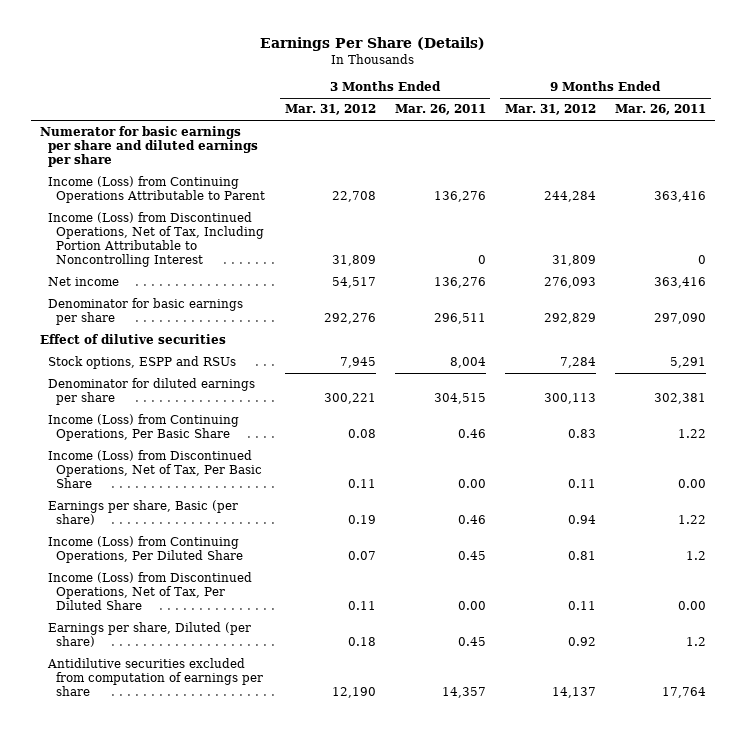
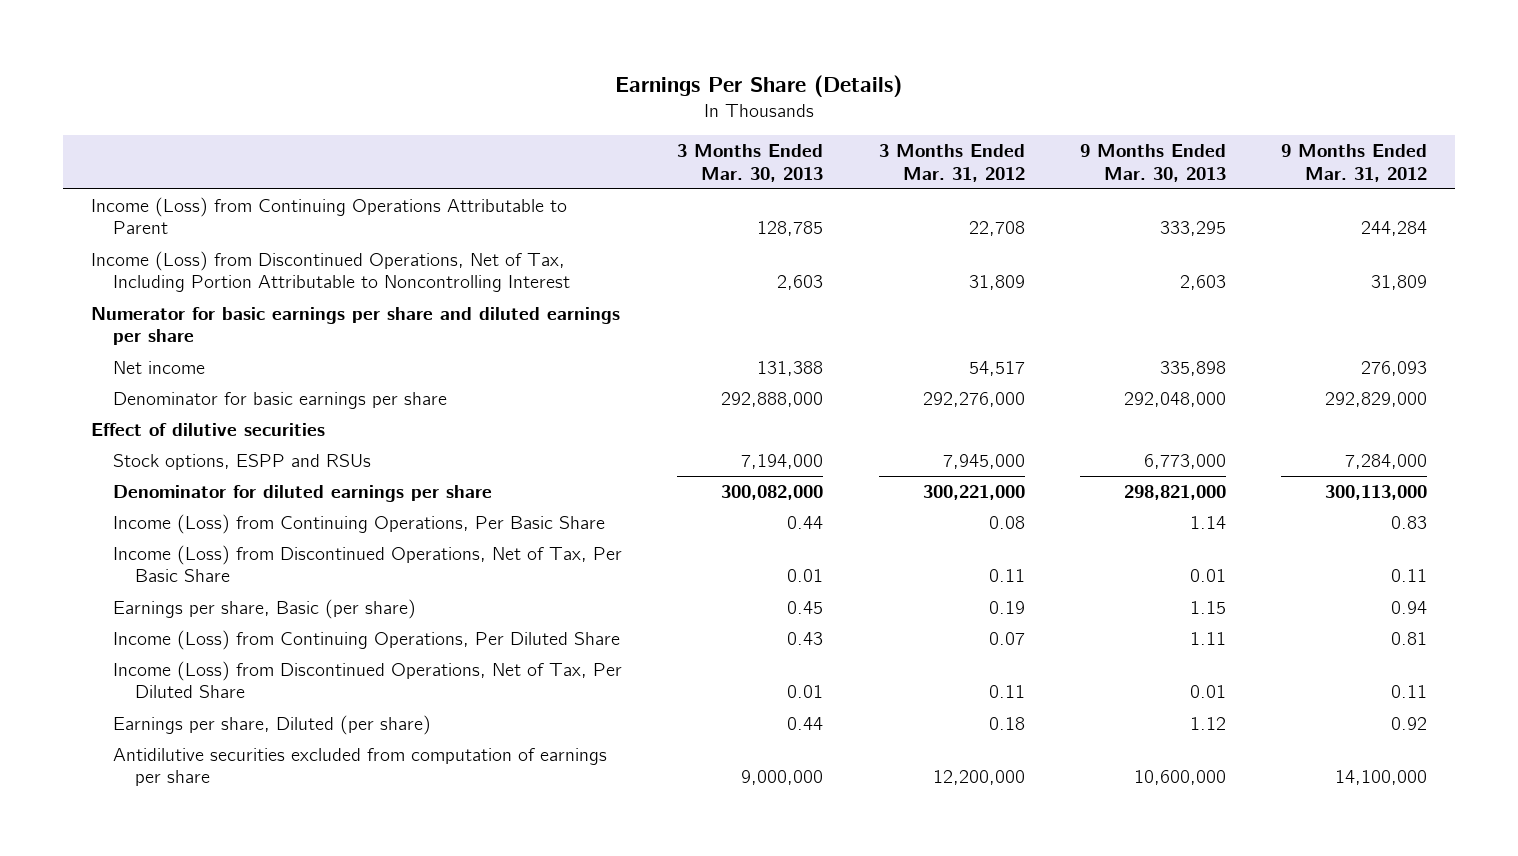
[394,104,486,116] Mar. 26, 2011 -> none
[614,104,706,116] Mar. 26, 2011 -> none
none -> [677,144,824,182] 3 Months Ended Mar. 30, 2013
none -> [1079,144,1226,182] 9 Months Ended Mar. 30, 2013
[40,126,259,168] Numerator for basic earnings per share and diluted earnings per share -> [90,306,620,346] Numerator for basic earnings per share and diluted earnings per share
[323,313,376,325] 292,276 -> [922,391,1025,407] 292,276,000
[543,313,596,325] 292,829 -> [1324,391,1427,407] 292,829,000
[339,357,376,369] 7,945 -> [942,453,1025,469] 7,945,000
[559,357,596,369] 7,284 -> [1344,453,1427,469] 7,284,000
[323,393,376,405] 300,221 -> [922,484,1025,500] 300,221,000
[543,393,596,405] 300,113 -> [1324,484,1427,500] 300,113,000
[331,687,376,699] 12,190 -> [932,770,1025,786] 12,200,000
[551,687,596,699] 14,137 -> [1334,770,1427,786] 14,100,000

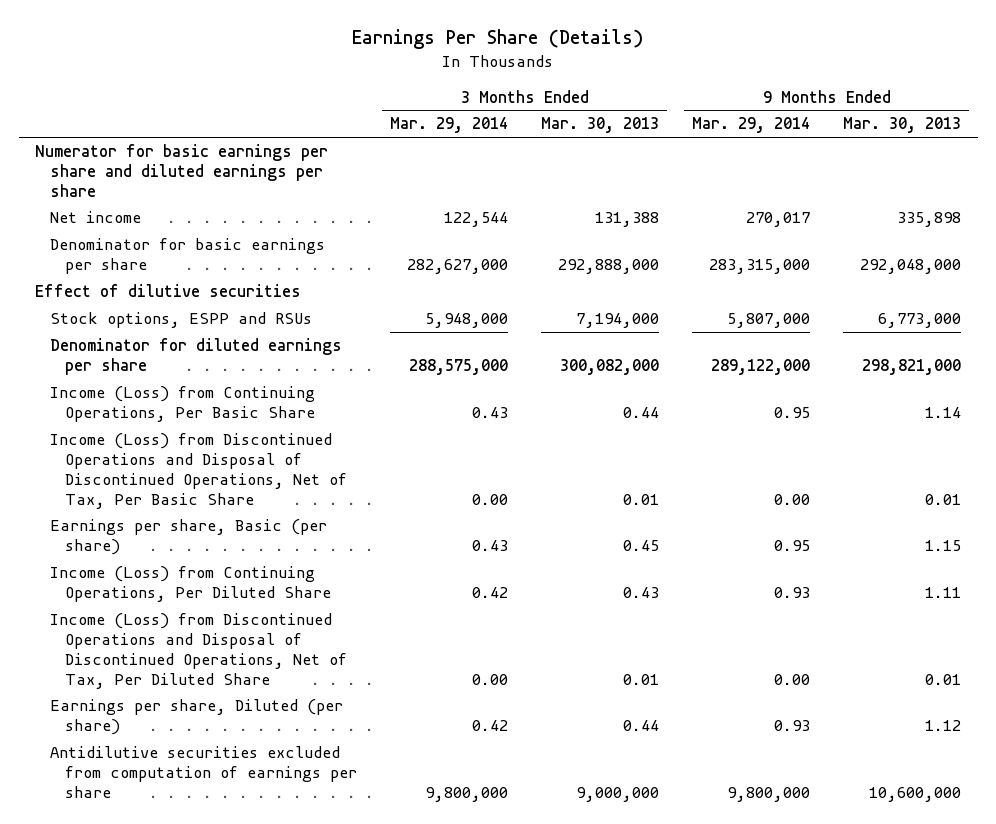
[878,144,1025,182] 3 Months Ended Mar. 31, 2012 -> none
[1280,144,1427,182] 9 Months Ended Mar. 31, 2012 -> none
none -> [390,117,509,134] Mar. 29, 2014
none -> [692,117,811,134] Mar. 29, 2014
[90,196,567,235] Income (Loss) from Continuing Operations Attributable to Parent -> none
[90,250,571,293] Income (Loss) from Discontinued Operations, Net of Tax, Including Portion Attributable to Noncontrolling Interest -> none
[113,544,623,583] Income (Loss) from Discontinued Operations, Net of Tax, Per Basic Share -> [50,433,348,509] Income (Loss) from Discontinued Operations and Disposal of Discontinued Operations, Net of Tax, Per Basic Share
[113,660,623,699] Income (Loss) from Discontinued Operations, Net of Tax, Per Diluted Share -> [50,613,348,689] Income (Loss) from Discontinued Operations and Disposal of Discontinued Operations, Net of Tax, Per Diluted Share

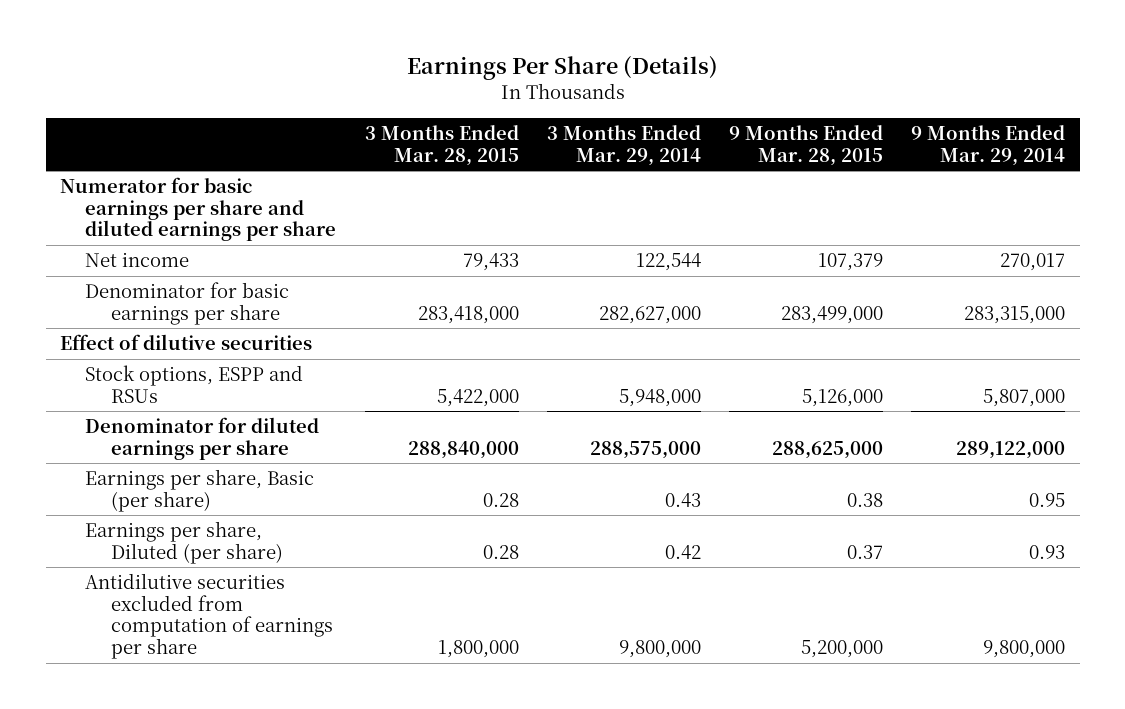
[541,117,660,134] Mar. 30, 2013 -> none
[843,117,962,134] Mar. 30, 2013 -> none
none -> [364,125,519,166] 3 Months Ended Mar. 28, 2015
none -> [729,125,884,166] 9 Months Ended Mar. 28, 2015
[50,386,316,423] Income (Loss) from Continuing Operations, Per Basic Share -> none
[50,433,348,509] Income (Loss) from Discontinued Operations and Disposal of Discontinued Operations, Net of Tax, Per Basic Share -> none
[50,566,332,603] Income (Loss) from Continuing Operations, Per Diluted Share -> none
[50,613,348,689] Income (Loss) from Discontinued Operations and Disposal of Discontinued Operations, Net of Tax, Per Diluted Share -> none

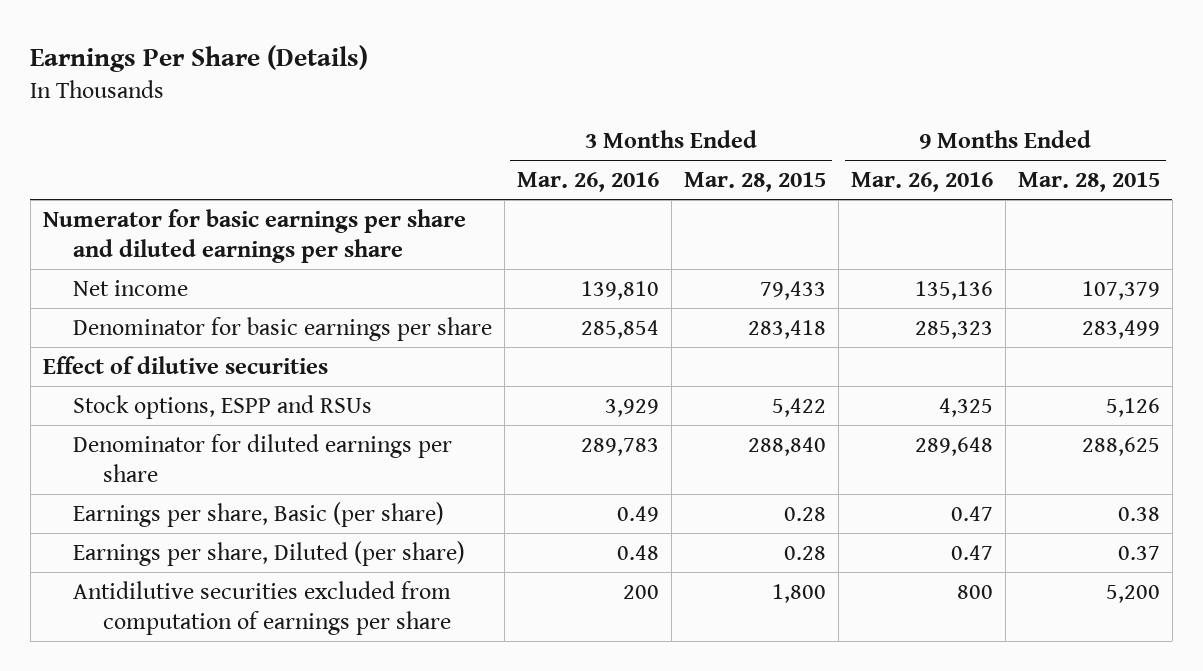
[546,125,701,166] 3 Months Ended Mar. 29, 2014 -> none
[911,125,1066,166] 9 Months Ended Mar. 29, 2014 -> none
none -> [516,172,659,193] Mar. 26, 2016
none -> [850,172,993,193] Mar. 26, 2016
[417,305,519,324] 283,418,000 -> [747,319,826,339] 283,418
[781,305,884,324] 283,499,000 -> [1081,319,1160,339] 283,499
[436,388,519,407] 5,422,000 -> [771,397,826,417] 5,422
[802,388,884,407] 5,126,000 -> [1105,397,1160,417] 5,126
[407,440,519,459] 288,840,000 -> [747,436,826,456] 288,840
[772,440,884,459] 288,625,000 -> [1081,436,1160,456] 288,625
[437,640,519,659] 1,800,000 -> [771,583,826,603] 1,800
[801,640,884,659] 5,200,000 -> [1105,584,1160,603] 5,200

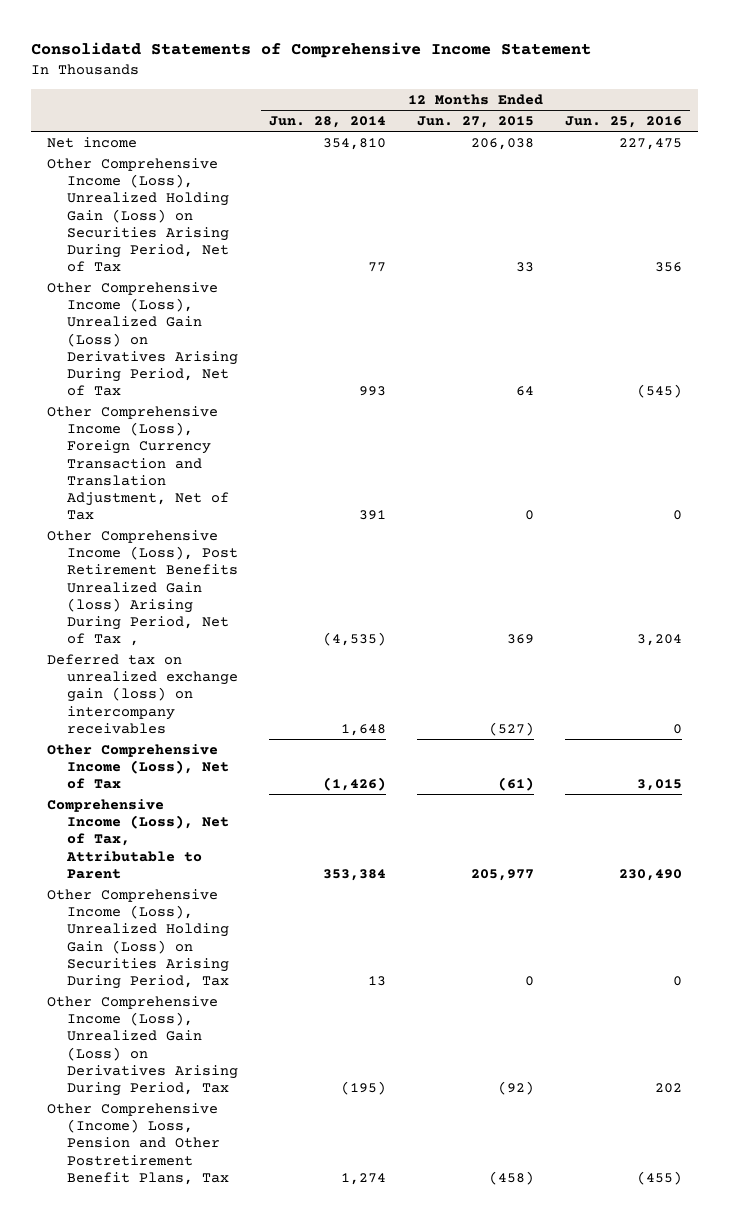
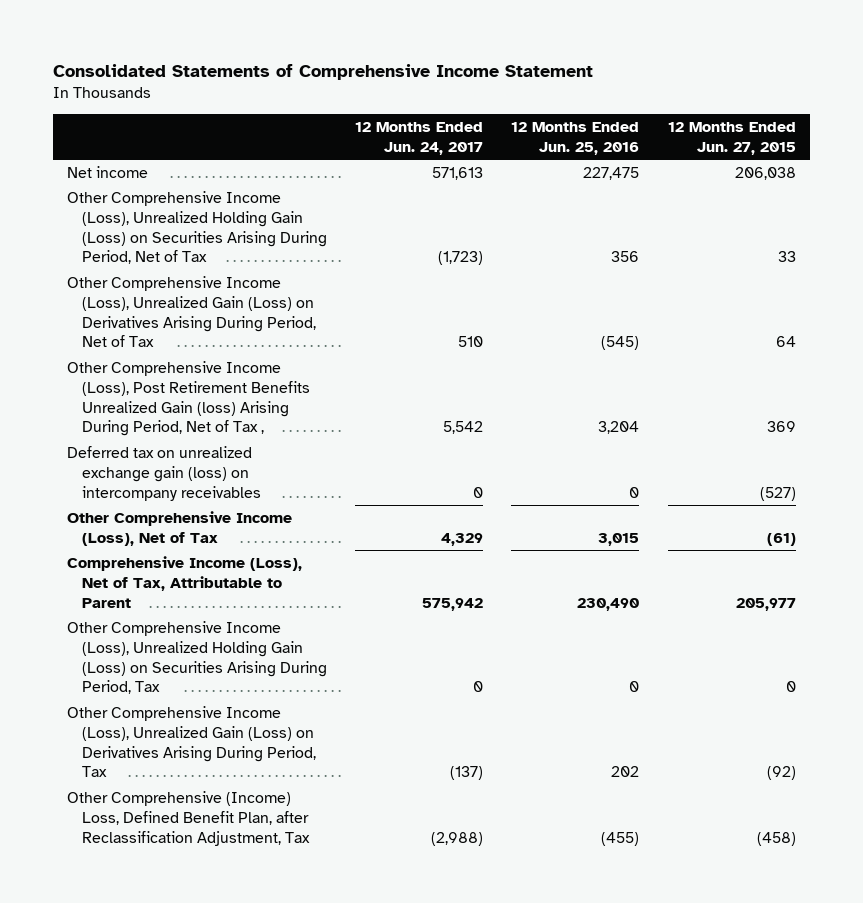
[31,42,592,59] Consolidatd Statements of Comprehensive Income Statement -> [53,64,594,81] Consolidated Statements of Comprehensive Income Statement
[269,116,387,129] Jun. 28, 2014 -> none
none -> [354,121,483,155] 12 Months Ended Jun. 24, 2017
[46,405,229,521] Other Comprehensive Income (Loss), Foreign Currency Transaction and Translation Adjustment, Net of Tax -> none
[46,1102,229,1185] Other Comprehensive (Income) Loss, Pension and Other Postretirement Benefit Plans, Tax -> [67,790,310,846] Other Comprehensive (Income) Loss, Defined Benefit Plan, after Reclassification Adjustment, Tax

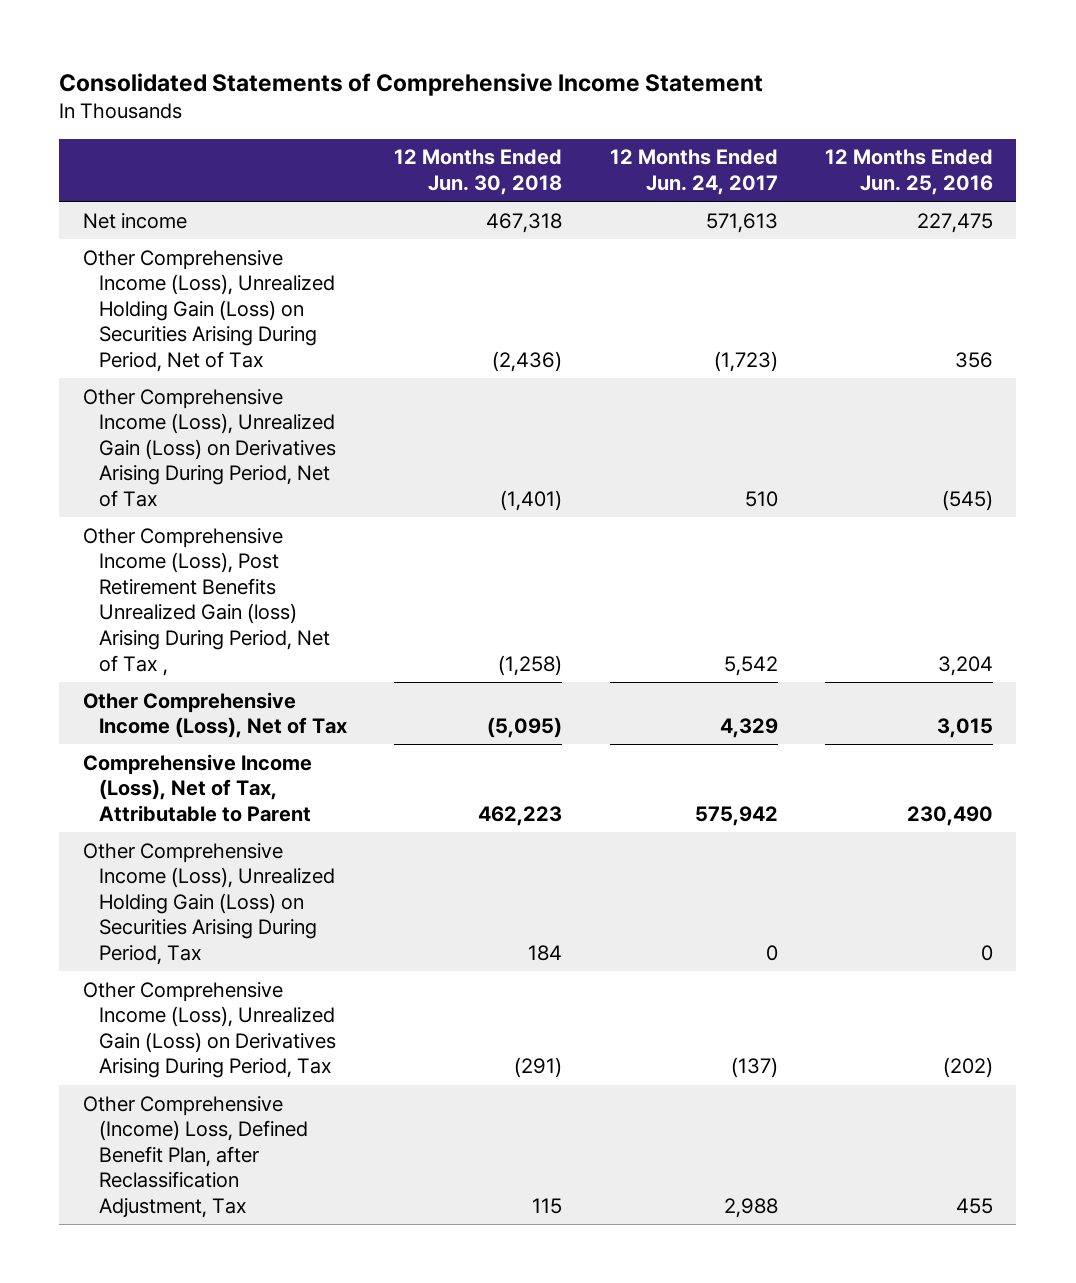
[667,121,796,155] 12 Months Ended Jun. 27, 2015 -> none
none -> [394,149,563,195] 12 Months Ended Jun. 30, 2018
[67,445,261,501] Deferred tax on unrealized exchange gain (loss) on intercompany receivables -> none
[611,766,640,778] 202 -> [942,1057,993,1079] (202)
[430,831,483,846] (2,988) -> [723,1198,778,1219] 2,988
[601,831,640,846] (455) -> [955,1198,993,1215] 455

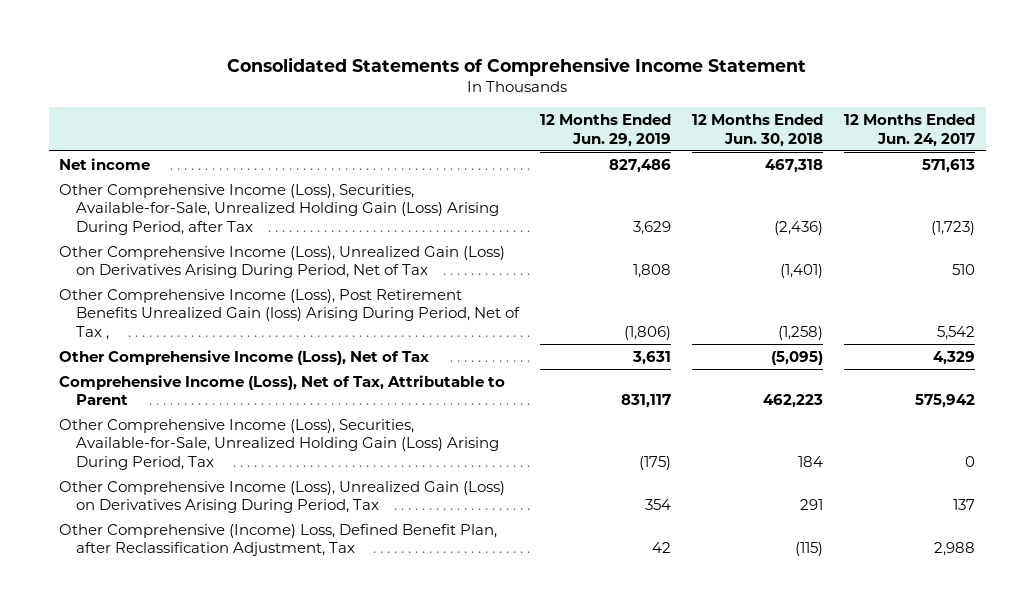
[824,149,993,195] 12 Months Ended Jun. 25, 2016 -> none
none -> [540,114,672,147] 12 Months Ended Jun. 29, 2019
[83,249,336,373] Other Comprehensive Income (Loss), Unrealized Holding Gain (Loss) on Securities Arising During Period, Net of Tax -> [59,183,500,235] Other Comprehensive Income (Loss), Securities, Available-for-Sale, Unrealized Holding Gain (Loss) Arising During Period, after Tax
[83,842,336,966] Other Comprehensive Income (Loss), Unrealized Holding Gain (Loss) on Securities Arising During Period, Tax -> [59,418,500,470] Other Comprehensive Income (Loss), Securities, Available-for-Sale, Unrealized Holding Gain (Loss) Arising During Period, Tax
[514,1057,563,1079] (291) -> [800,499,824,511] 291
[730,1057,778,1079] (137) -> [953,499,976,511] 137
[532,1198,563,1215] 115 -> [795,542,824,557] (115)

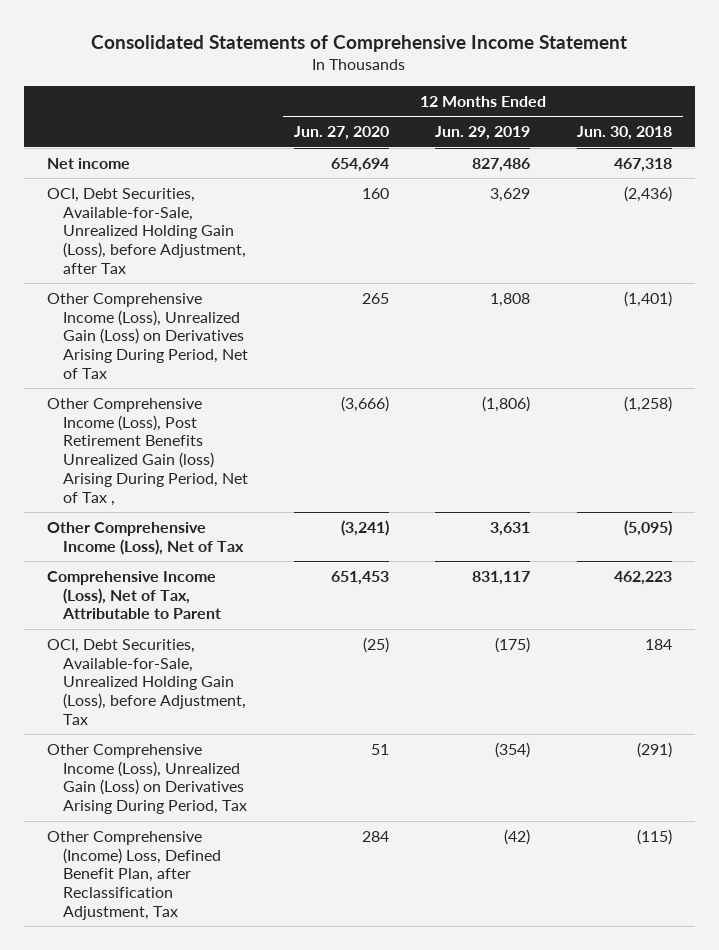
[844,114,976,147] 12 Months Ended Jun. 24, 2017 -> none
none -> [294,126,390,141] Jun. 27, 2020
[59,183,500,235] Other Comprehensive Income (Loss), Securities, Available-for-Sale, Unrealized Holding Gain (Loss) Arising During Period, after Tax -> [47,187,246,274] OCI, Debt Securities, Available-for-Sale, Unrealized Holding Gain (Loss), before Adjustment, after Tax
[59,418,500,470] Other Comprehensive Income (Loss), Securities, Available-for-Sale, Unrealized Holding Gain (Loss) Arising During Period, Tax -> [47,638,246,725] OCI, Debt Securities, Available-for-Sale, Unrealized Holding Gain (Loss), before Adjustment, Tax
[645,499,672,511] 354 -> [495,741,531,758] (354)
[800,499,824,511] 291 -> [636,741,672,758] (291)
[652,542,672,554] 42 -> [504,828,531,845] (42)

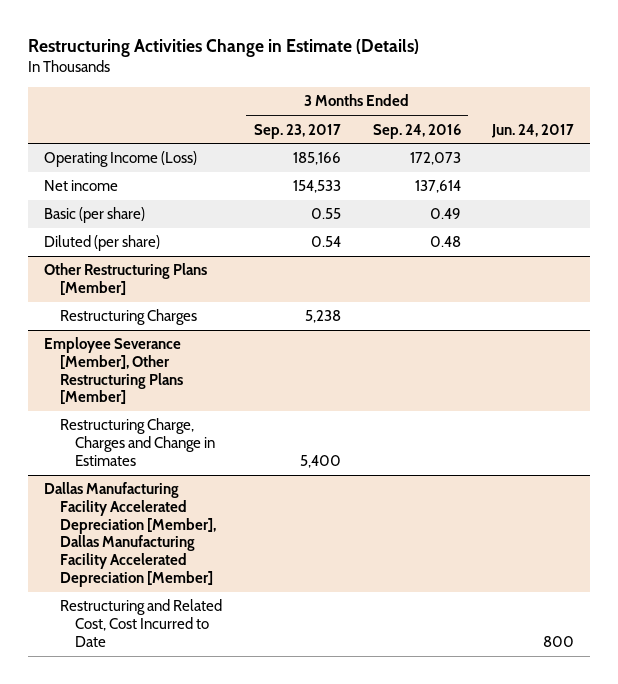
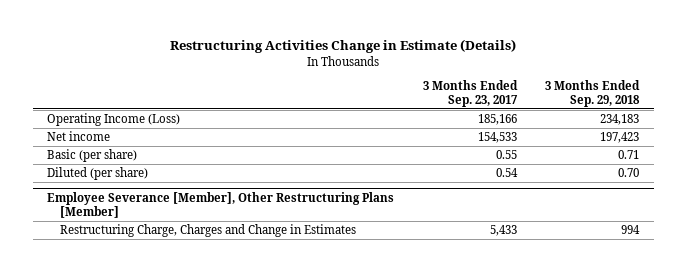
[372,123,461,139] Sep. 24, 2016 -> none
[491,123,575,138] Jun. 24, 2017 -> none
none -> [545,80,641,108] 3 Months Ended Sep. 29, 2018
[44,263,208,296] Other Restructuring Plans [Member] -> none
[59,309,197,326] Restructuring Charges -> none
[44,482,216,587] Dallas Manufacturing Facility Accelerated Depreciation [Member], Dallas Manufacturing Facility Accelerated Depreciation [Member] -> none
[59,599,222,647] Restructuring and Related Cost, Cost Incurred to Date -> none
[299,454,341,468] 5,400 -> [489,225,517,237] 5,433

